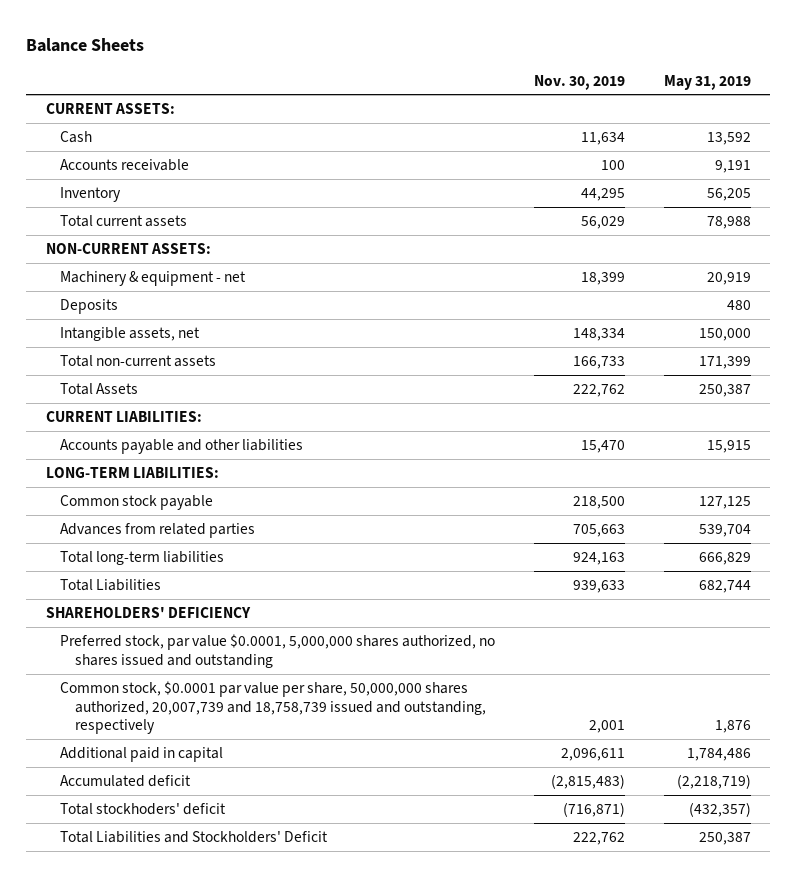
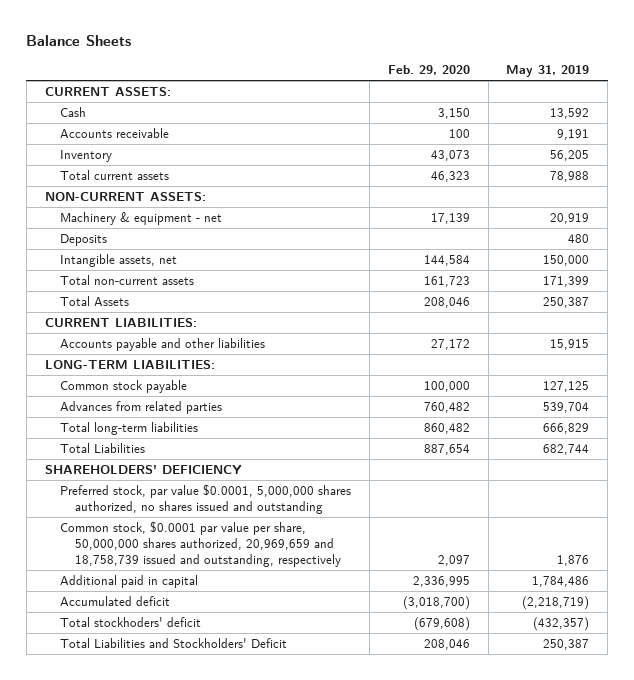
[534,74,626,90] Nov. 30, 2019 -> none
none -> [387,65,470,76] Feb. 29, 2020
[60,681,487,735] Common stock, $0.0001 par value per share, 50,000,000 shares authorized, 20,007,739 and 18,758,739 issued and outstanding, respectively -> [60,521,342,567] Common stock, $0.0001 par value per share, 50,000,000 shares authorized, 20,969,659 and 18,758,739 issued and outstanding, respectively

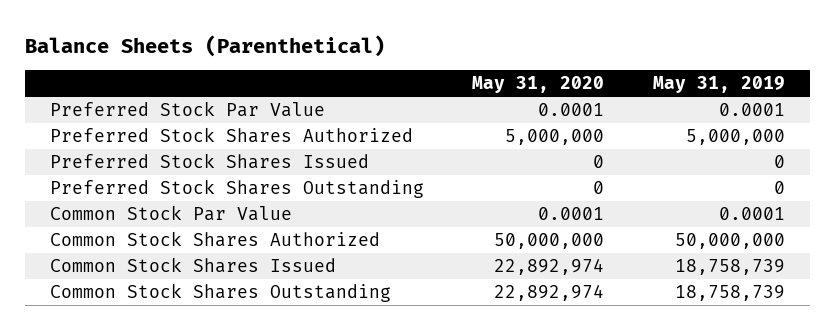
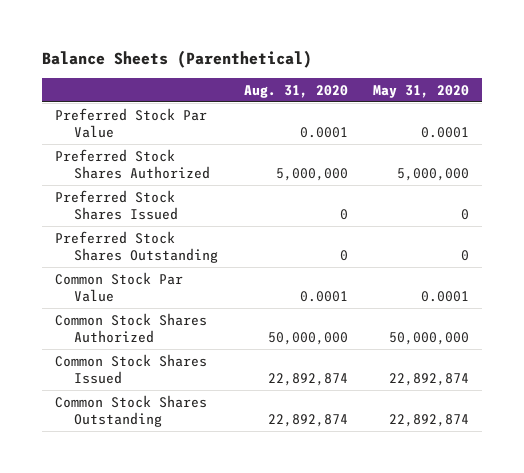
[653,76,786,94] May 31, 2019 -> none
none -> [243,84,348,98] Aug. 31, 2020
[494,258,605,276] 22,892,974 -> [389,372,470,386] 22,892,874
[494,284,605,302] 22,892,974 -> [389,413,470,427] 22,892,874

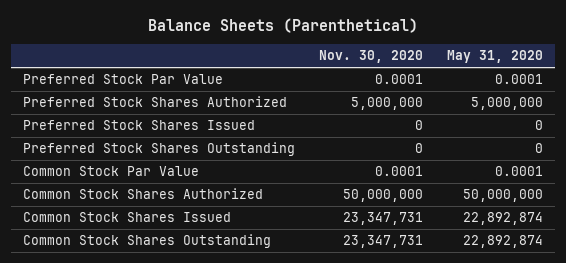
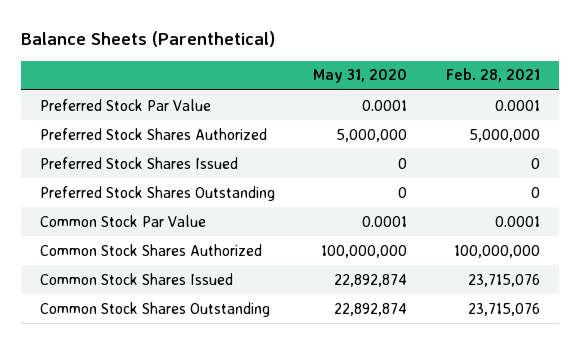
[319,50,424,64] Nov. 30, 2020 -> none
none -> [445,68,540,83] Feb. 28, 2021
[463,189,544,203] 50,000,000 -> [321,244,408,258] 100,000,000

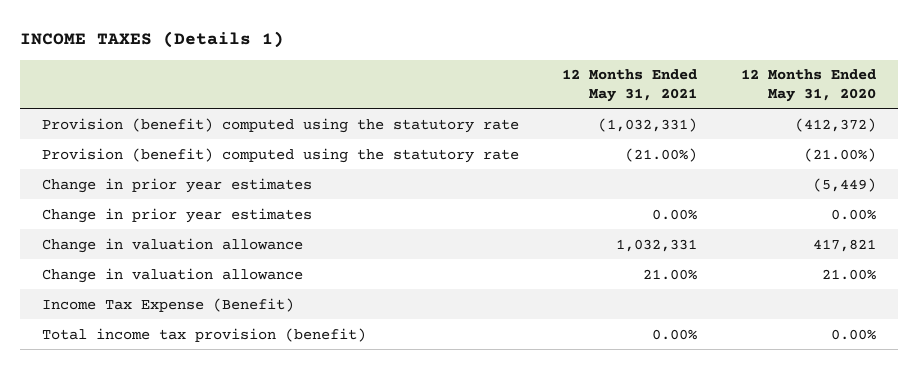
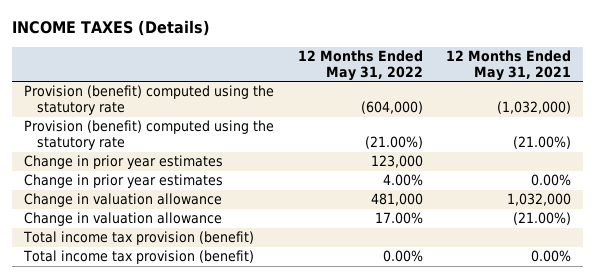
[20,31,285,49] INCOME TAXES (Details 1) -> [12,20,211,37] INCOME TAXES (Details)
[740,69,876,102] 12 Months Ended May 31, 2020 -> none
none -> [297,50,423,81] 12 Months Ended May 31, 2022
[598,117,698,132] (1,032,331) -> [497,101,572,115] (1,032,000)
[616,238,698,252] 1,032,331 -> [507,193,572,207] 1,032,000
[643,268,698,280] 21.00% -> [513,212,572,226] (21.00%)
[41,297,294,312] Income Tax Expense (Benefit) -> [22,231,254,246] Total income tax provision (benefit)

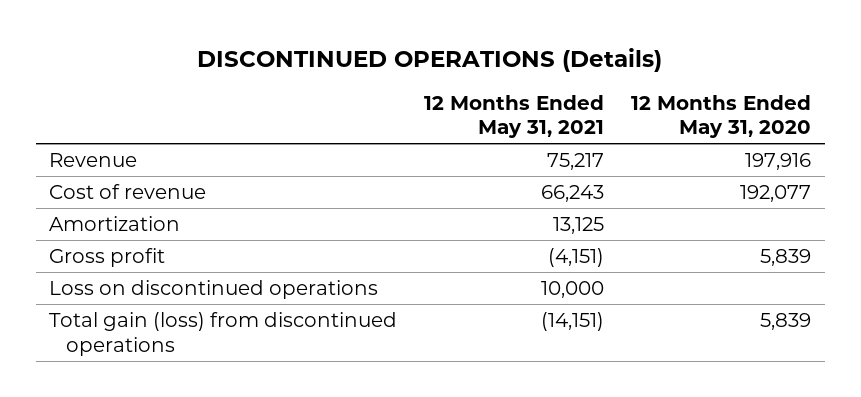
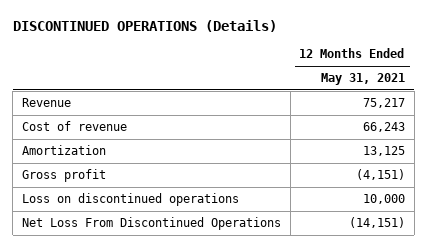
[631,94,812,139] 12 Months Ended May 31, 2020 -> none
[49,311,398,356] Total gain (loss) from discontinued operations -> [22,217,282,231] Net Loss From Discontinued Operations

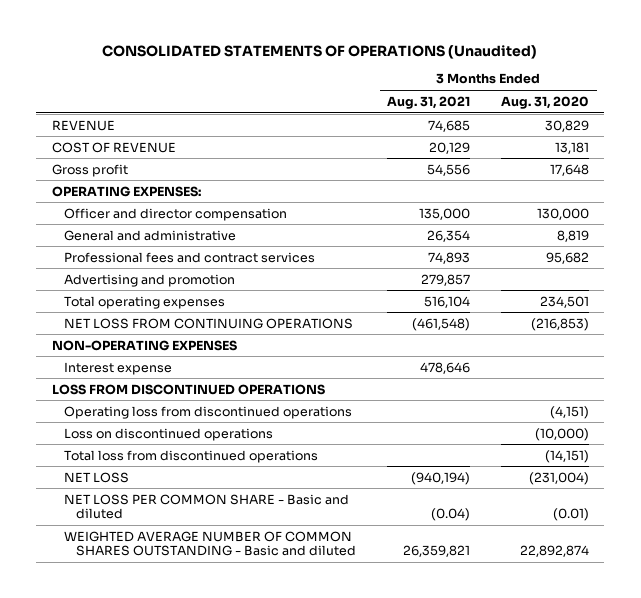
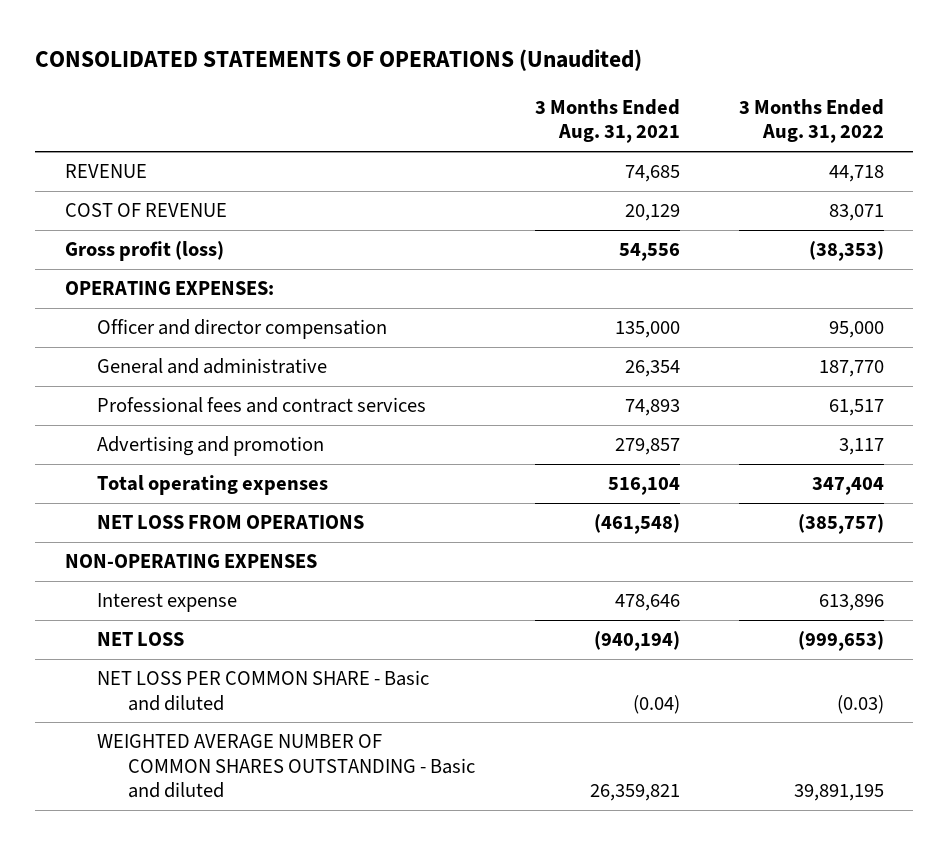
[501,95,590,109] Aug. 31, 2020 -> none
none -> [738,99,884,144] 3 Months Ended Aug. 31, 2022
[51,163,128,177] Gross profit -> [64,241,224,262] Gross profit (loss)
[64,317,354,329] NET LOSS FROM CONTINUING OPERATIONS -> [96,515,364,530] NET LOSS FROM OPERATIONS
[51,383,325,395] LOSS FROM DISCONTINUED OPERATIONS -> none
[64,405,353,419] Operating loss from discontinued operations -> none
[64,427,274,441] Loss on discontinued operations -> none
[64,449,319,463] Total loss from discontinued operations -> none

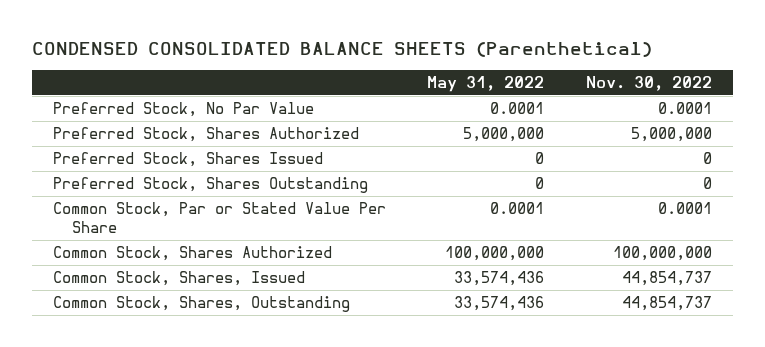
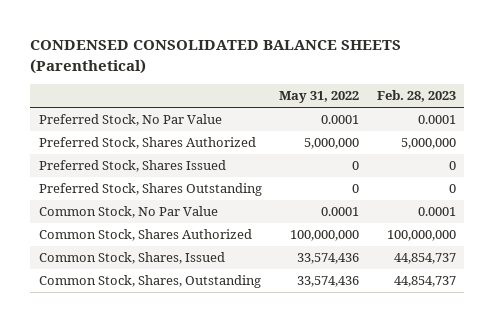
[586,75,713,91] Nov. 30, 2022 -> none
none -> [376,90,456,103] Feb. 28, 2023
[52,202,386,233] Common Stock, Par or Stated Value Per Share -> none
none -> [38,206,218,219] Common Stock, No Par Value

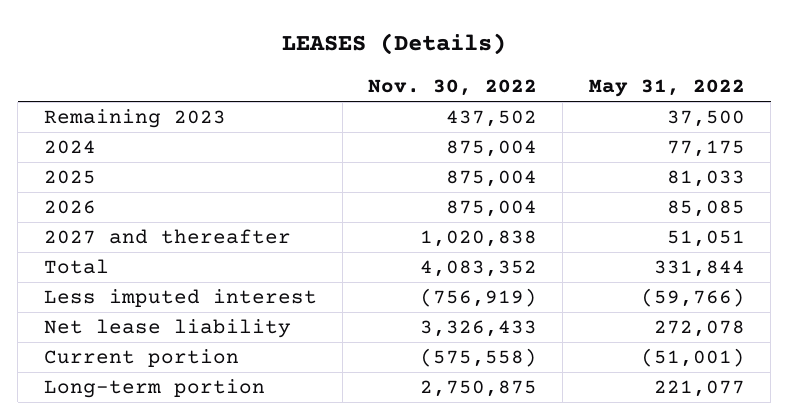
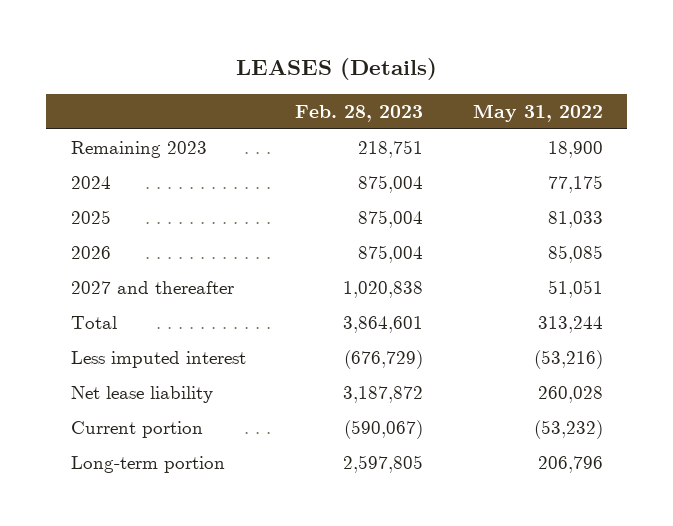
[368,79,538,97] Nov. 30, 2022 -> none
none -> [295,105,424,123] Feb. 28, 2023
[666,109,745,127] 37,500 -> [547,140,603,158] 18,900
[653,259,745,277] 331,844 -> [537,315,603,333] 313,244
[640,287,745,307] (59,766) -> [533,349,603,369] (53,216)
[653,319,745,337] 272,078 -> [537,385,603,403] 260,028
[640,347,745,367] (51,001) -> [533,419,603,439] (53,232)
[653,379,745,397] 221,077 -> [537,455,603,473] 206,796

